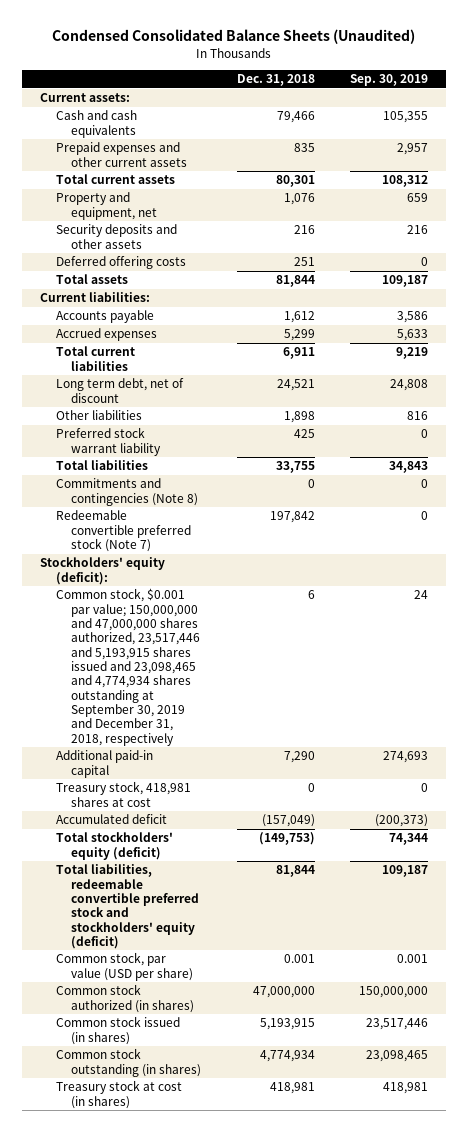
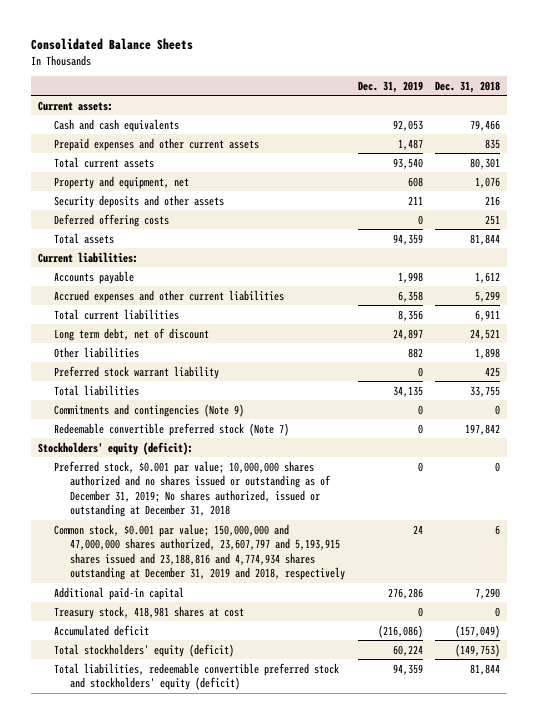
[52,29,416,45] Condensed Consolidated Balance Sheets (Unaudited) -> [31,38,194,51] Consolidated Balance Sheets
[350,74,429,87] Sep. 30, 2019 -> none
none -> [357,80,423,93] Dec. 31, 2019
[55,328,157,342] Accrued expenses -> [53,289,284,303] Accrued expenses and other current liabilities
[55,478,199,506] Commitments and contingencies (Note 8) -> [53,403,244,417] Commitments and contingencies (Note 9)
none -> [53,460,331,518] Preferred stock, $0.001 par value; 10,000,000 shares authorized and no shares issued or outstanding as of December 31, 2019; No shares authorized, issued or outstanding at December 31, 2018
[55,588,201,746] Common stock, $0.001 par value; 150,000,000 and 47,000,000 shares authorized, 23,517,446 and 5,193,915 shares issued and 23,098,465 and 4,774,934 shares outstanding at September 30, 2019 and December 31, 2018, respectively -> [53,523,345,581] Common stock, $0.001 par value; 150,000,000 and 47,000,000 shares authorized, 23,607,797 and 5,193,915 shares issued and 23,188,816 and 4,774,934 shares outstanding at December 31, 2019 and 2018, respectively
[55,952,194,981] Common stock, par value (USD per share) -> none
[55,984,195,1013] Common stock authorized (in shares) -> none
[55,1016,180,1045] Common stock issued (in shares) -> none
[55,1048,202,1077] Common stock outstanding (in shares) -> none
[55,1080,182,1109] Treasury stock at cost (in shares) -> none

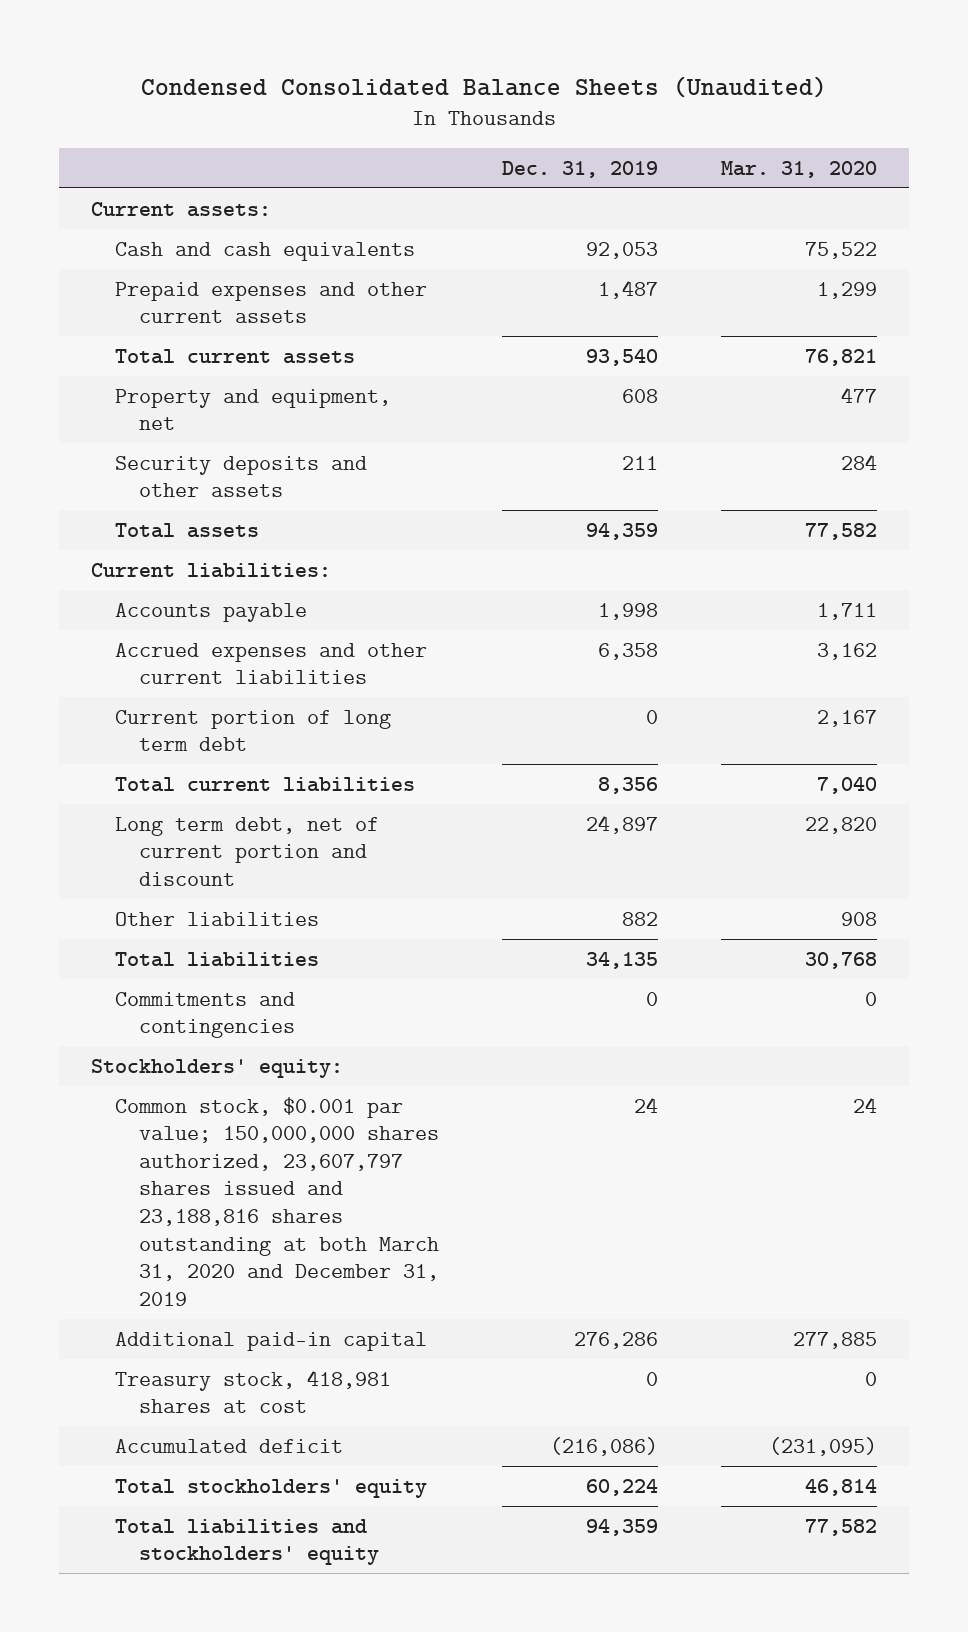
[31,38,194,51] Consolidated Balance Sheets -> [141,75,828,98] Condensed Consolidated Balance Sheets (Unaudited)
[435,80,501,93] Dec. 31, 2018 -> none
none -> [721,160,878,178] Mar. 31, 2020
[53,213,169,227] Deferred offering costs -> none
none -> [115,709,392,752] Current portion of long term debt
[53,327,209,341] Long term debt, net of discount -> [115,816,380,886] Long term debt, net of current portion and discount
[53,365,219,379] Preferred stock warrant liability -> none
[53,422,289,436] Redeemable convertible preferred stock (Note 7) -> none
[53,460,331,518] Preferred stock, $0.001 par value; 10,000,000 shares authorized and no shares issued or outstanding as of December 31, 2019; No shares authorized, issued or outstanding at December 31, 2018 -> none
[53,403,244,417] Commitments and contingencies (Note 9) -> [115,991,296,1039] Commitments and contingencies
[37,441,193,455] Stockholders' equity (deficit): -> [90,1058,343,1078] Stockholders' equity:
[53,523,345,581] Common stock, $0.001 par value; 150,000,000 and 47,000,000 shares authorized, 23,607,797 and 5,193,915 shares issued and 23,188,816 and 4,774,934 shares outstanding at December 31, 2019 and 2018, respectively -> [115,1096,440,1306] Common stock, $0.001 par value; 150,000,000 shares authorized, 23,607,797 shares issued and 23,188,816 shares outstanding at both March 31, 2020 and December 31, 2019
[53,643,234,657] Total stockholders' equity (deficit) -> [115,1478,428,1498] Total stockholders' equity
[53,662,339,691] Total liabilities, redeemable convertible preferred stock and stockholders' equity (deficit) -> [115,1518,380,1566] Total liabilities and stockholders' equity

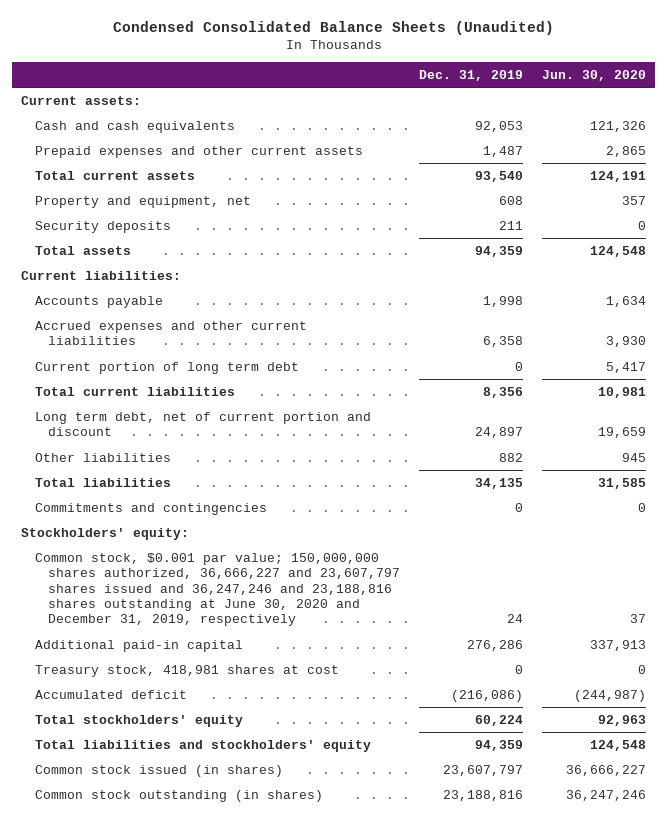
[721,160,878,178] Mar. 31, 2020 -> none
none -> [541,69,646,81] Jun. 30, 2020
[115,455,368,498] Security deposits and other assets -> [34,220,171,233] Security deposits
[115,1096,440,1306] Common stock, $0.001 par value; 150,000,000 shares authorized, 23,607,797 shares issued and 23,188,816 shares outstanding at both March 31, 2020 and December 31, 2019 -> [34,552,401,627] Common stock, $0.001 par value; 150,000,000 shares authorized, 36,666,227 and 23,607,797 shares issued and 36,247,246 and 23,188,816 shares outstanding at June 30, 2020 and December 31, 2019, respectively
none -> [34,764,283,777] Common stock issued (in shares)
none -> [34,789,323,802] Common stock outstanding (in shares)

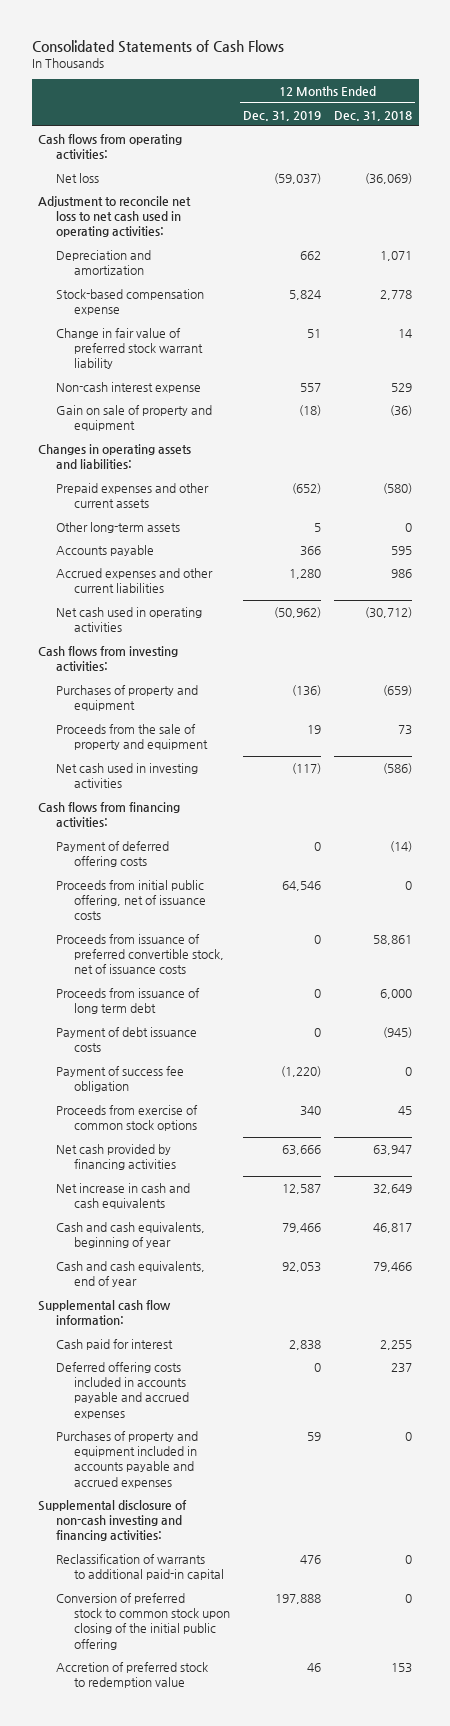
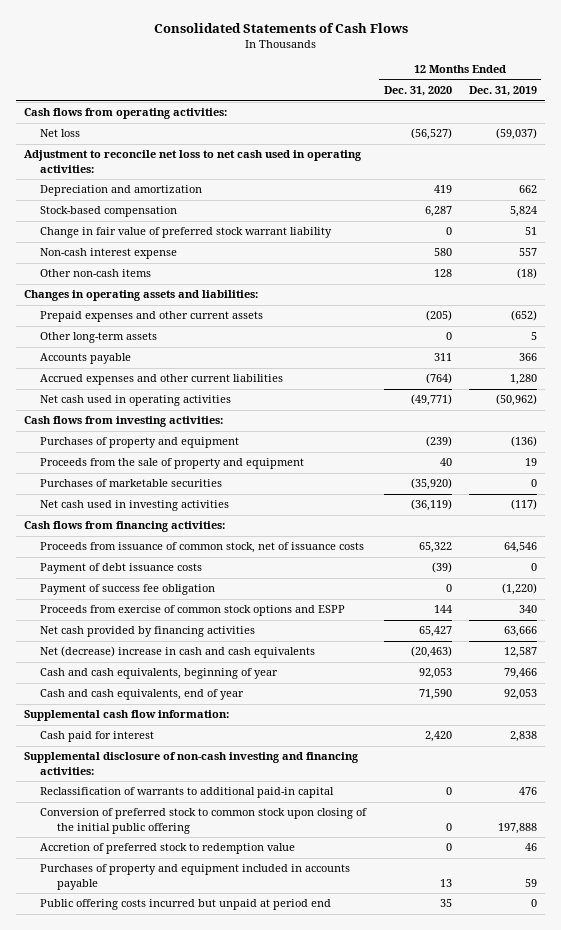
[334,110,413,121] Dec. 31, 2018 -> none
none -> [383,86,452,97] Dec. 31, 2020
[56,288,205,316] Stock-based compensation expense -> [40,206,178,218] Stock-based compensation
[56,404,213,432] Gain on sale of property and equipment -> none
none -> [40,269,152,278] Other non-cash items
none -> [40,479,223,488] Purchases of marketable securities
[56,840,170,868] Payment of deferred offering costs -> none
[56,933,225,975] Proceeds from issuance of preferred convertible stock, net of issuance costs -> none
[56,987,201,1015] Proceeds from issuance of long term debt -> none
[56,879,207,921] Proceeds from initial public offering, net of issuance costs -> [40,542,365,554] Proceeds from issuance of common stock, net of issuance costs
[56,1104,199,1132] Proceeds from exercise of common stock options -> [40,605,346,617] Proceeds from exercise of common stock options and ESPP
[56,1182,191,1210] Net increase in cash and cash equivalents -> [40,646,316,659] Net (decrease) increase in cash and cash equivalents
[56,1361,190,1419] Deferred offering costs included in accounts payable and accrued expenses -> none
[56,1430,199,1488] Purchases of property and equipment included in accounts payable and accrued expenses -> none
none -> [40,864,351,890] Purchases of property and equipment included in accounts payable
none -> [40,899,332,911] Public offering costs incurred but unpaid at period end

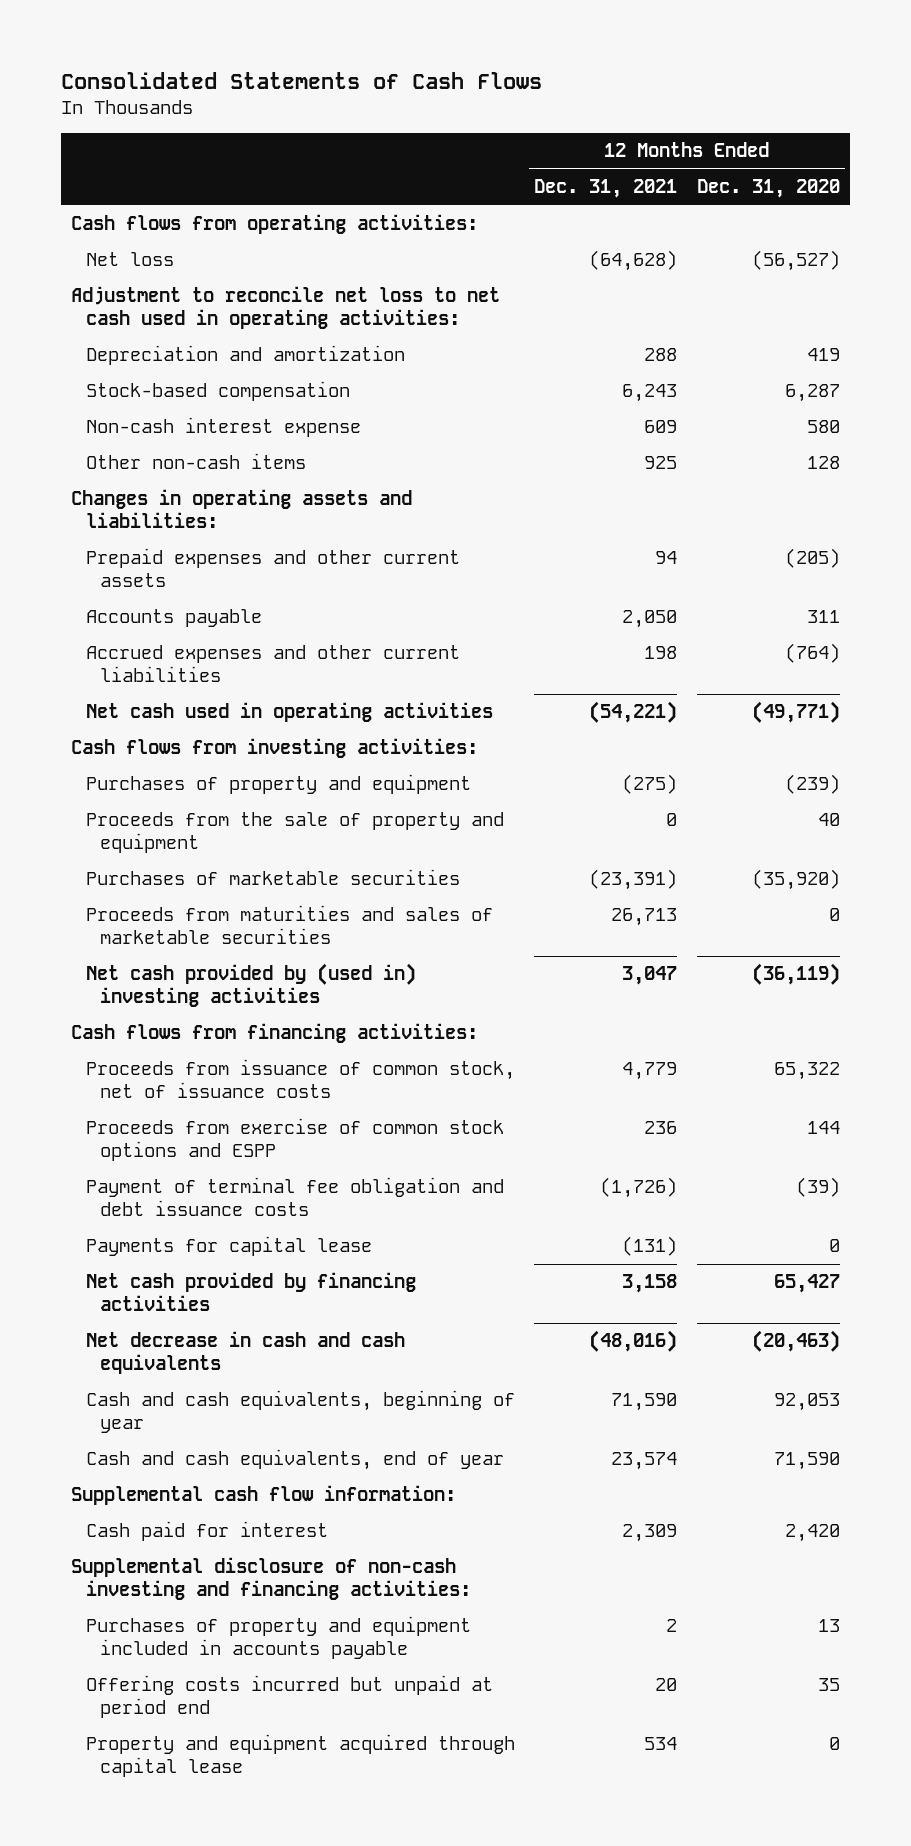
[468,86,537,97] Dec. 31, 2019 -> none
none -> [534,179,678,199] Dec. 31, 2021
[40,227,333,239] Change in fair value of preferred stock warrant liability -> none
[40,332,158,344] Other long-term assets -> none
none -> [85,905,493,945] Proceeds from maturities and sales of marketable securities
[40,500,230,512] Net cash used in investing activities -> [85,963,416,1008] Net cash provided by (used in) investing activities
[40,563,203,575] Payment of debt issuance costs -> none
[40,584,216,596] Payment of success fee obligation -> none
none -> [85,1177,504,1217] Payment of terminal fee obligation and debt issuance costs
none -> [85,1236,372,1257] Payments for capital lease
[40,646,316,659] Net (decrease) increase in cash and cash equivalents -> [85,1331,405,1375] Net decrease in cash and cash equivalents
[40,787,335,799] Reclassification of warrants to additional paid-in capital -> none
[40,808,368,834] Conversion of preferred stock to common stock upon closing of the initial public offering -> none
[40,843,296,855] Accretion of preferred stock to redemption value -> none
[40,899,332,911] Public offering costs incurred but unpaid at period end -> [85,1675,493,1719] Offering costs incurred but unpaid at period end
none -> [85,1734,515,1778] Property and equipment acquired through capital lease

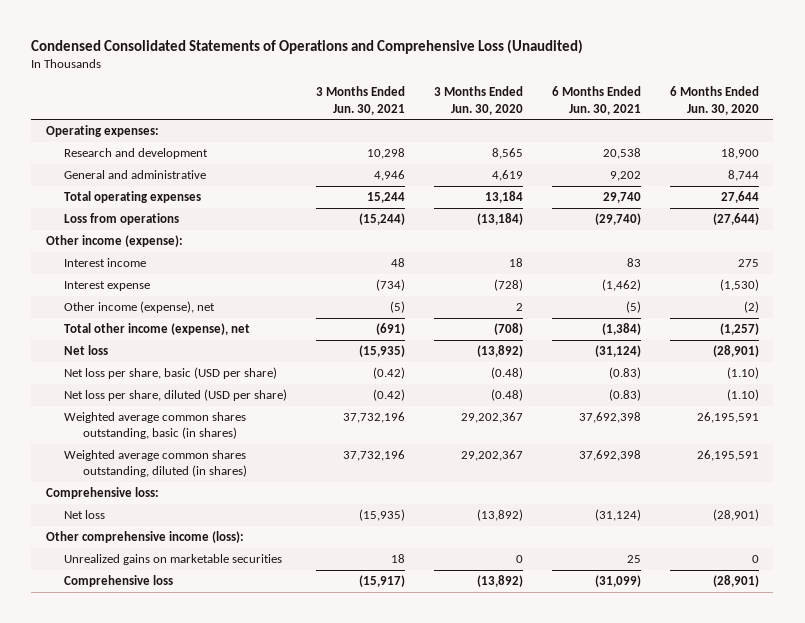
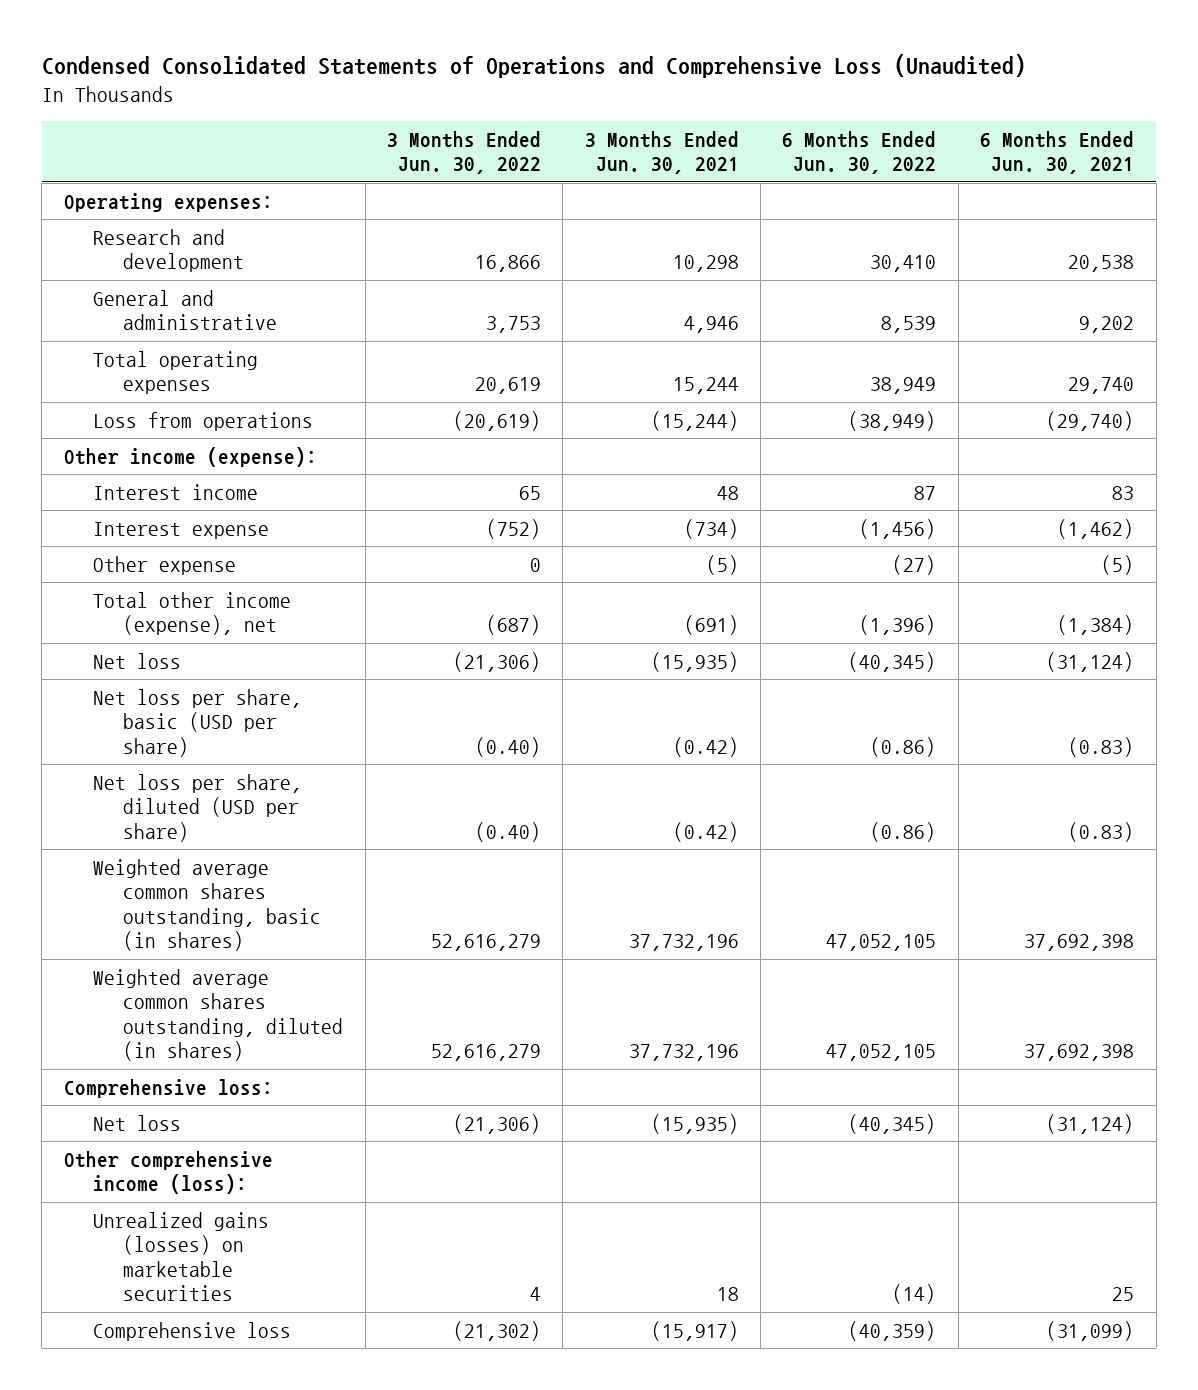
[434,86,524,115] 3 Months Ended Jun. 30, 2020 -> none
[669,86,759,115] 6 Months Ended Jun. 30, 2020 -> none
none -> [386,130,541,175] 3 Months Ended Jun. 30, 2022
none -> [782,130,937,175] 6 Months Ended Jun. 30, 2022
[64,301,216,314] Other income (expense), net -> [93,555,237,575] Other expense
[64,554,283,566] Unrealized gains on marketable securities -> [93,1211,270,1302] Unrealized gains (losses) on marketable securities

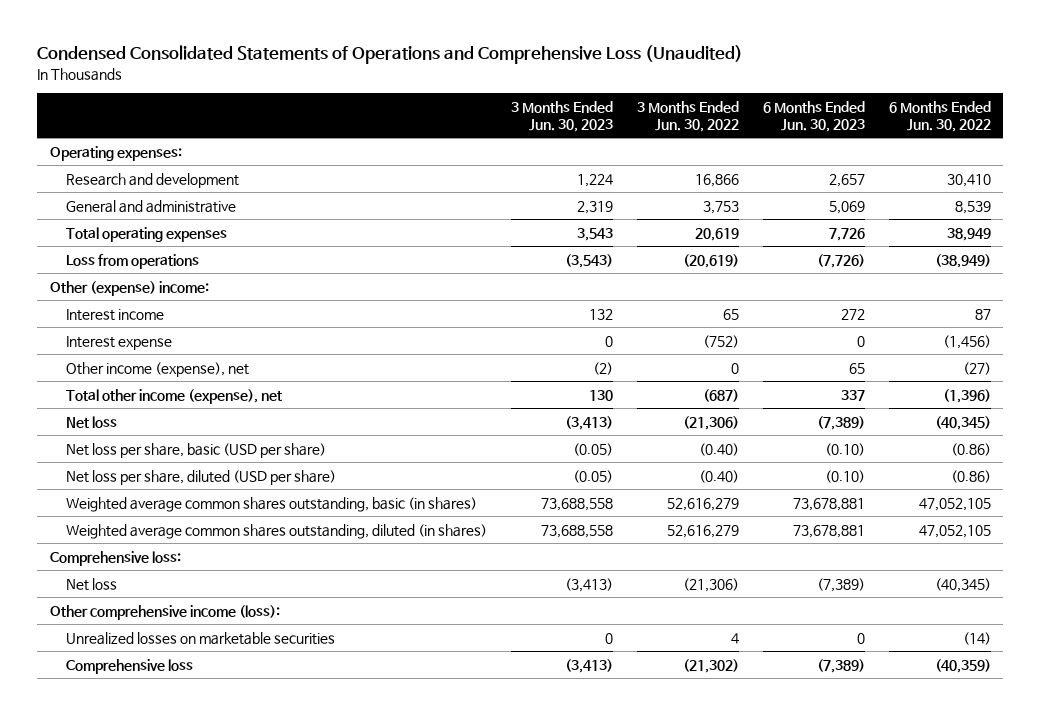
[584,130,739,175] 3 Months Ended Jun. 30, 2021 -> none
[980,130,1135,175] 6 Months Ended Jun. 30, 2021 -> none
none -> [510,100,613,132] 3 Months Ended Jun. 30, 2023
none -> [762,100,865,132] 6 Months Ended Jun. 30, 2023
[63,446,317,467] Other income (expense): -> [49,280,209,296] Other (expense) income:
[93,555,237,575] Other expense -> [65,361,249,377] Other income (expense), net
[93,1211,270,1302] Unrealized gains (losses) on marketable securities -> [65,631,335,645] Unrealized losses on marketable securities

